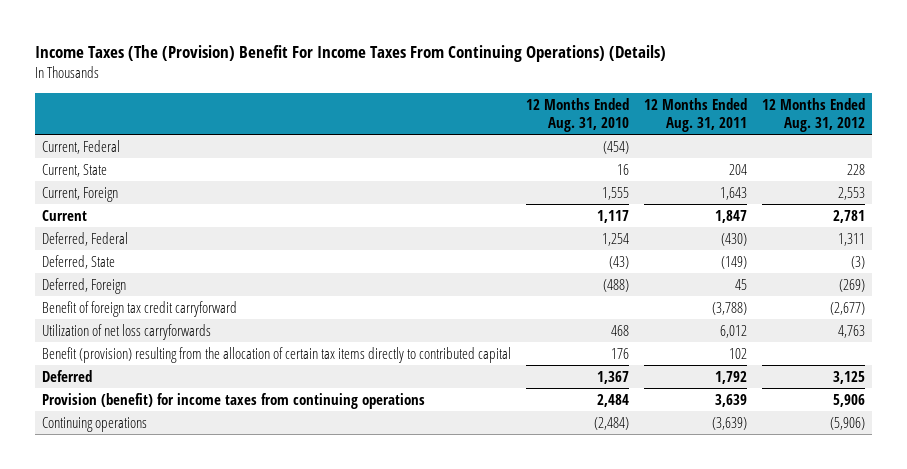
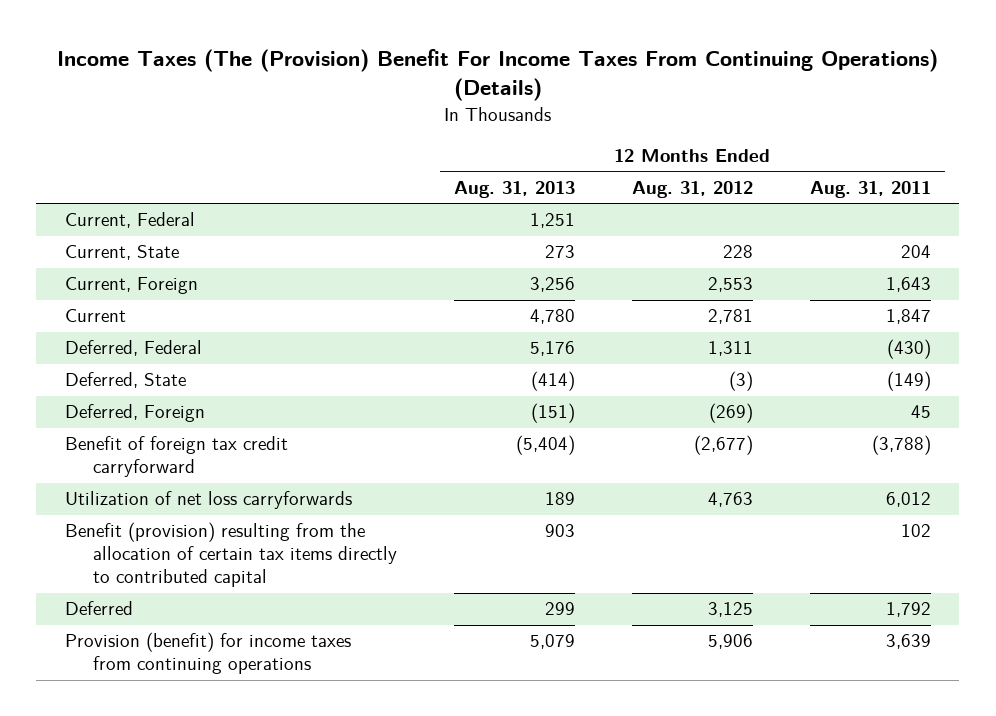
[526,97,630,132] 12 Months Ended Aug. 31, 2010 -> none
none -> [454,180,576,198] Aug. 31, 2013
[42,416,148,432] Continuing operations -> none

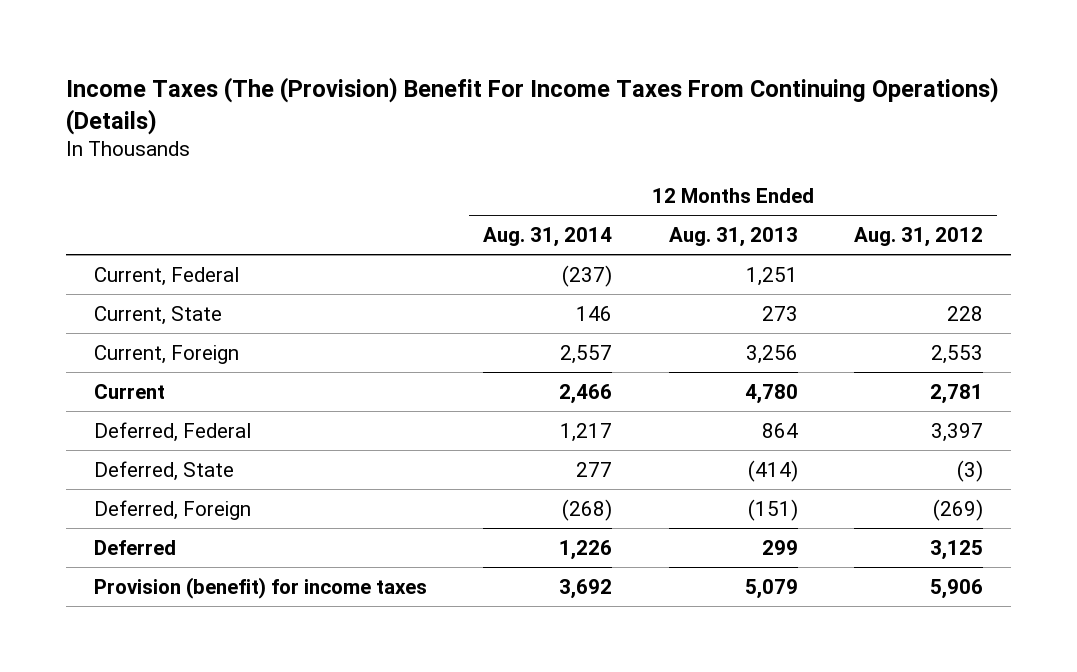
[809,180,931,198] Aug. 31, 2011 -> none
none -> [483,226,613,247] Aug. 31, 2014
[530,341,576,357] 5,176 -> [761,422,798,438] 864
[707,341,753,357] 1,311 -> [931,422,984,442] 3,397
[64,436,288,478] Benefit of foreign tax credit carryforward -> none
[64,491,352,510] Utilization of net loss carryforwards -> none
[64,522,398,588] Benefit (provision) resulting from the allocation of certain tax items directly to contributed capital -> none
[64,632,351,675] Provision (benefit) for income taxes from continuing operations -> [94,576,428,599] Provision (benefit) for income taxes

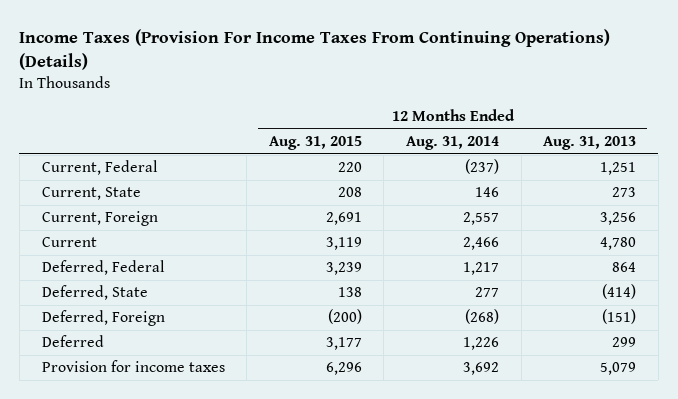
[65,77,999,135] Income Taxes (The (Provision) Benefit For Income Taxes From Continuing Operations) (Details) -> [19,29,611,71] Income Taxes (Provision For Income Taxes From Continuing Operations) (Details)
[854,226,984,247] Aug. 31, 2012 -> none
none -> [268,135,362,150] Aug. 31, 2015
[94,576,428,599] Provision (benefit) for income taxes -> [41,360,225,373] Provision for income taxes

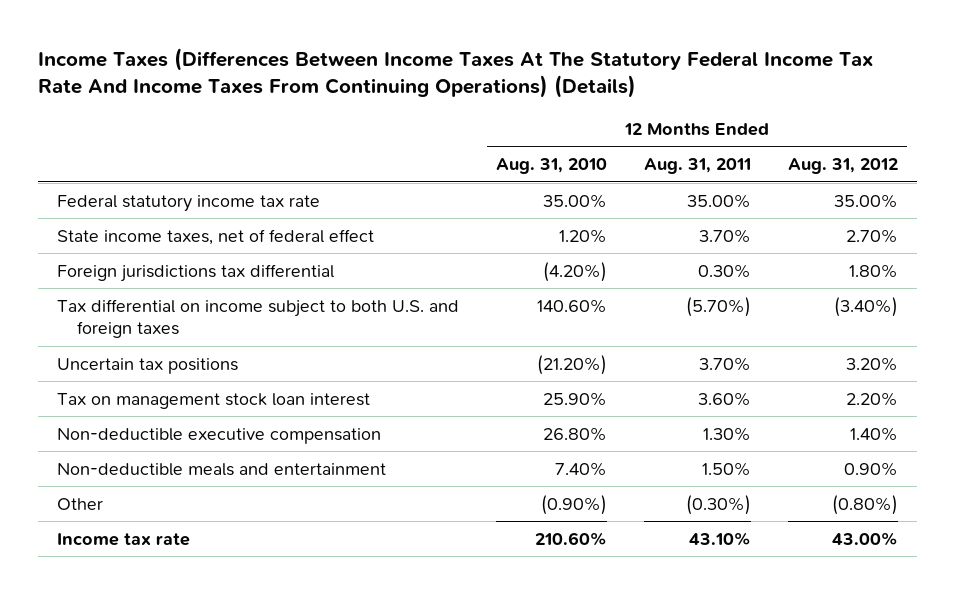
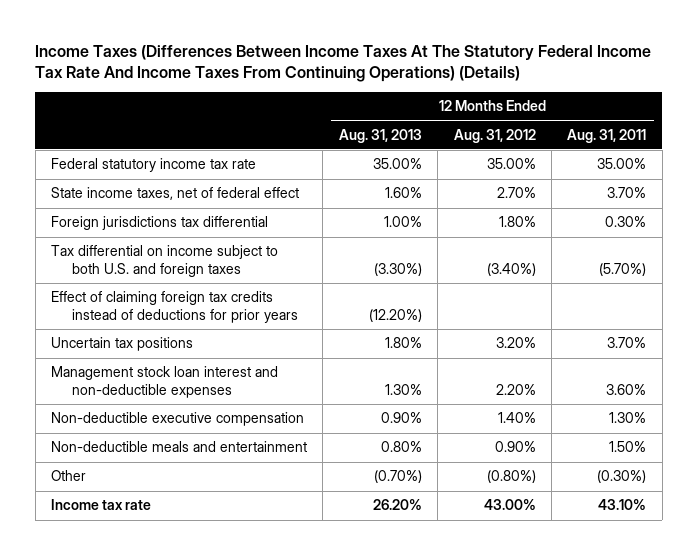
[495,158,607,175] Aug. 31, 2010 -> none
none -> [338,128,422,143] Aug. 31, 2013
none -> [51,291,299,324] Effect of claiming foreign tax credits instead of deductions for prior years
[56,392,370,409] Tax on management stock loan interest -> [51,366,279,399] Management stock loan interest and non-deductible expenses

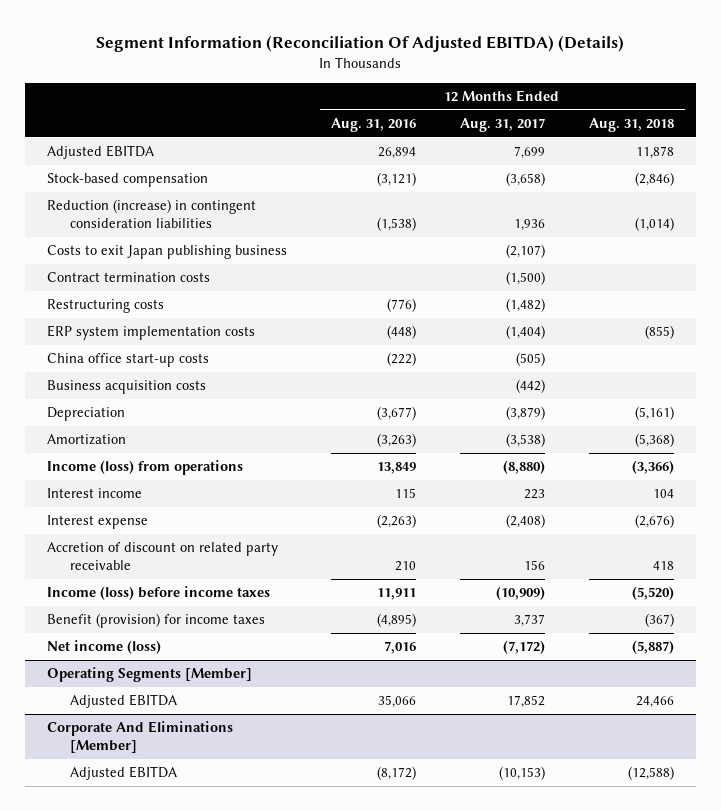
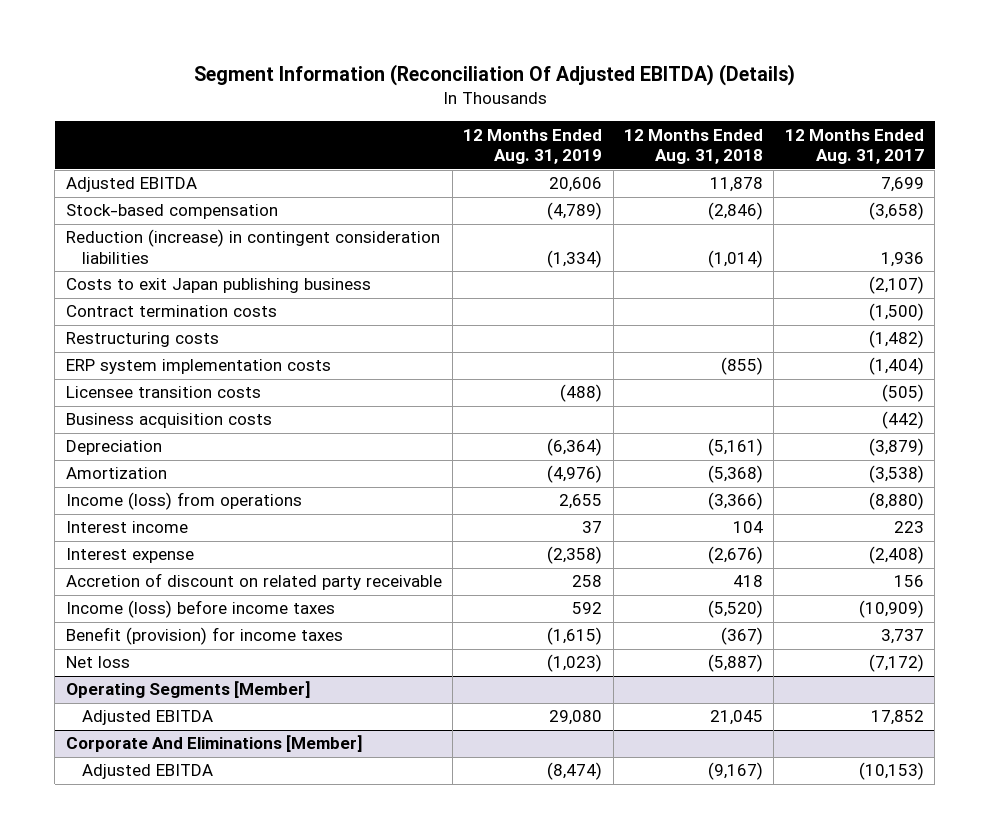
[330,117,416,132] Aug. 31, 2016 -> none
none -> [463,128,603,165] 12 Months Ended Aug. 31, 2019
[47,353,210,368] China office start-up costs -> [65,386,261,399] Licensee transition costs
[47,640,162,655] Net income (loss) -> [65,656,130,669] Net loss
[635,696,674,709] 24,466 -> [709,710,763,726] 21,045
[627,766,674,781] (12,588) -> [707,762,763,781] (9,167)

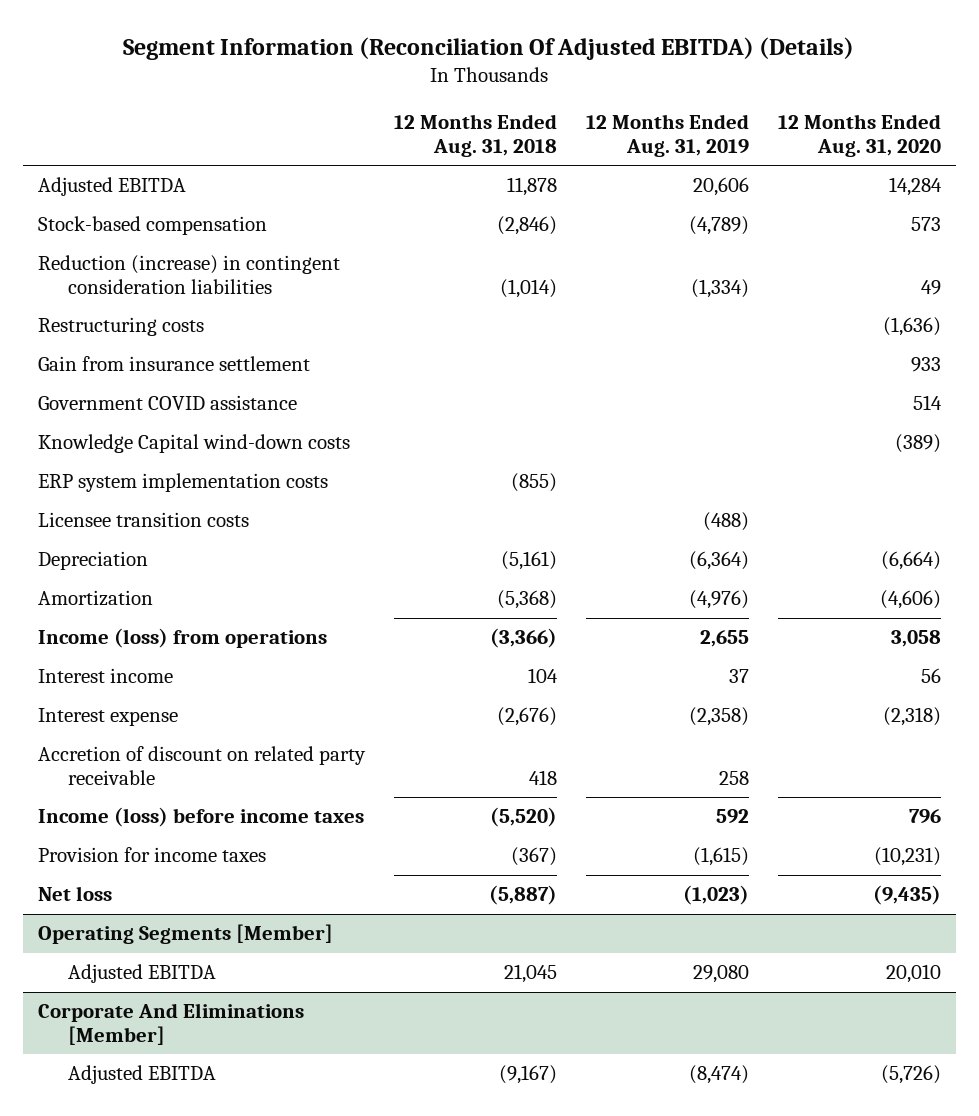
[784,128,924,165] 12 Months Ended Aug. 31, 2017 -> none
none -> [778,114,942,157] 12 Months Ended Aug. 31, 2020
[65,278,371,294] Costs to exit Japan publishing business -> none
[65,305,277,318] Contract termination costs -> none
none -> [37,356,310,372] Gain from insurance settlement
none -> [37,395,297,411] Government COVID assistance
none -> [37,434,350,454] Knowledge Capital wind-down costs
[65,413,272,429] Business acquisition costs -> none
[65,627,343,646] Benefit (provision) for income taxes -> [37,847,266,863] Provision for income taxes

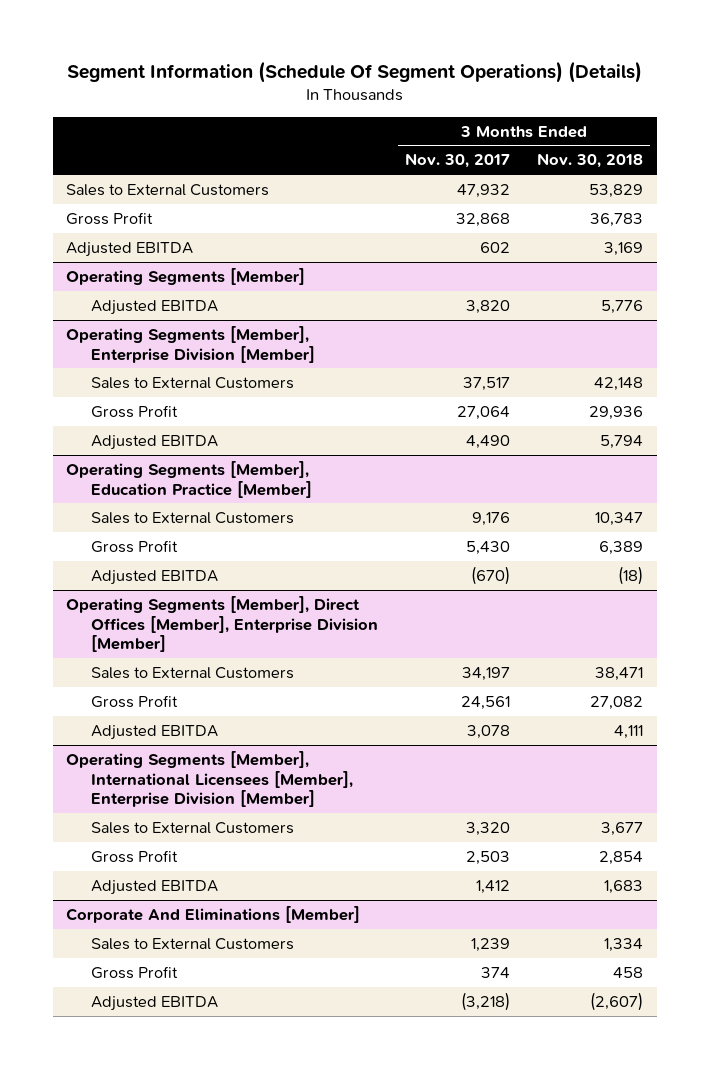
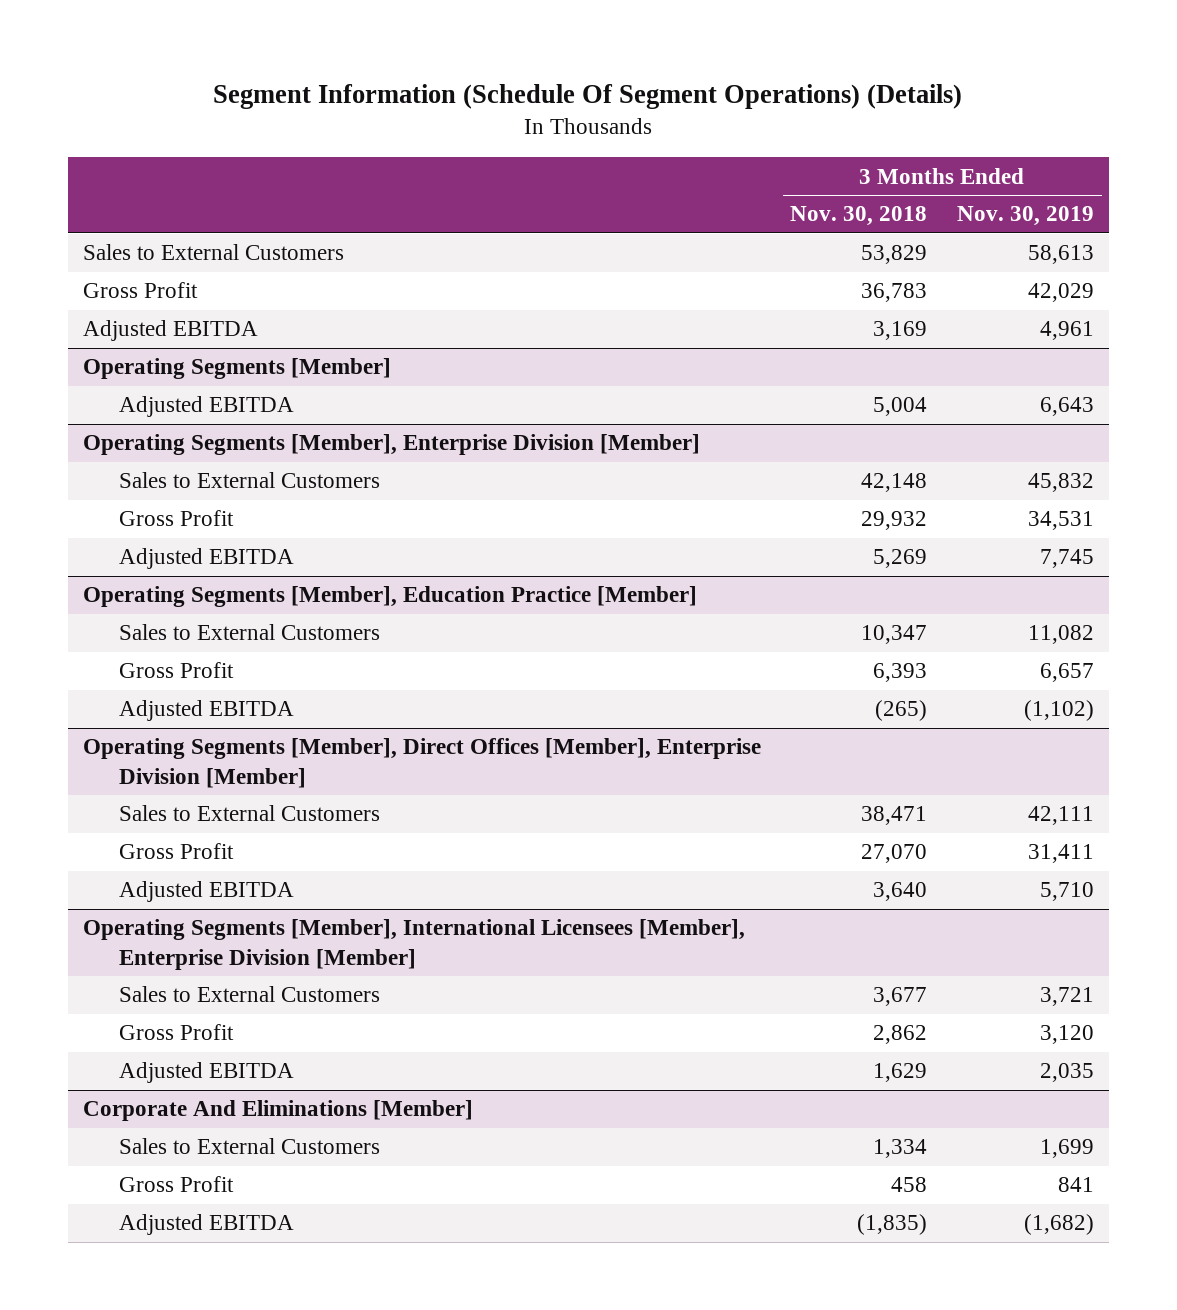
[405,153,511,169] Nov. 30, 2017 -> none
none -> [957,206,1095,227] Nov. 30, 2019
[601,299,644,314] 5,776 -> [873,397,928,417] 5,004
[589,405,644,420] 29,936 -> [861,511,928,531] 29,932
[600,434,644,449] 5,794 -> [873,549,928,569] 5,269
[599,540,644,555] 6,389 -> [873,663,928,683] 6,393
[618,565,644,585] (18) -> [875,700,928,722] (265)
[590,695,644,710] 27,082 -> [861,844,928,864] 27,070
[614,724,644,739] 4,111 -> [873,882,928,902] 3,640
[599,850,644,865] 2,854 -> [873,1025,928,1045] 2,862
[604,879,644,894] 1,683 -> [873,1063,928,1083] 1,629
[590,991,644,1011] (2,607) -> [857,1214,928,1236] (1,835)

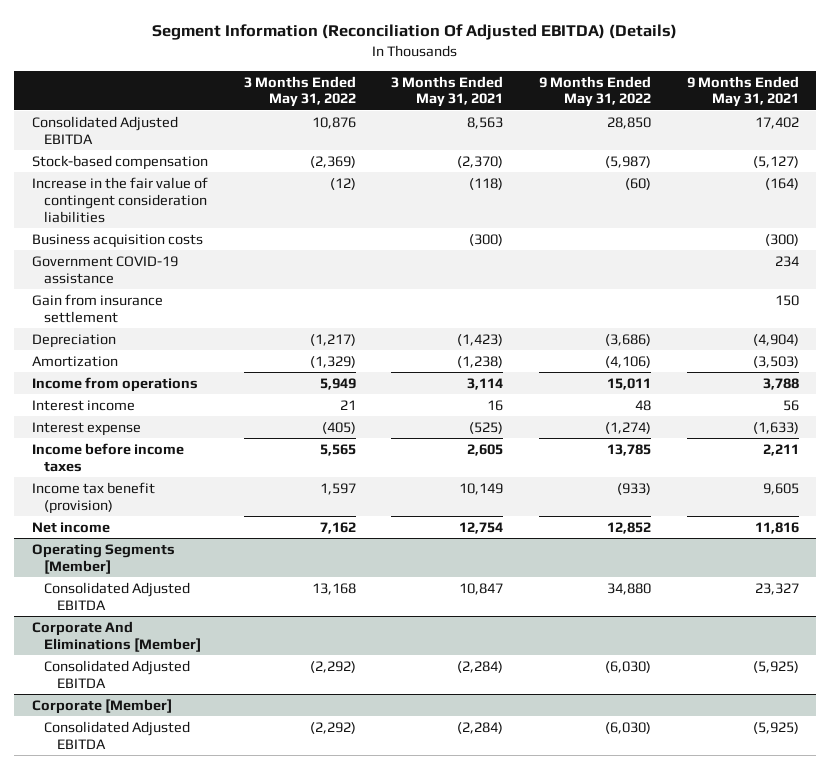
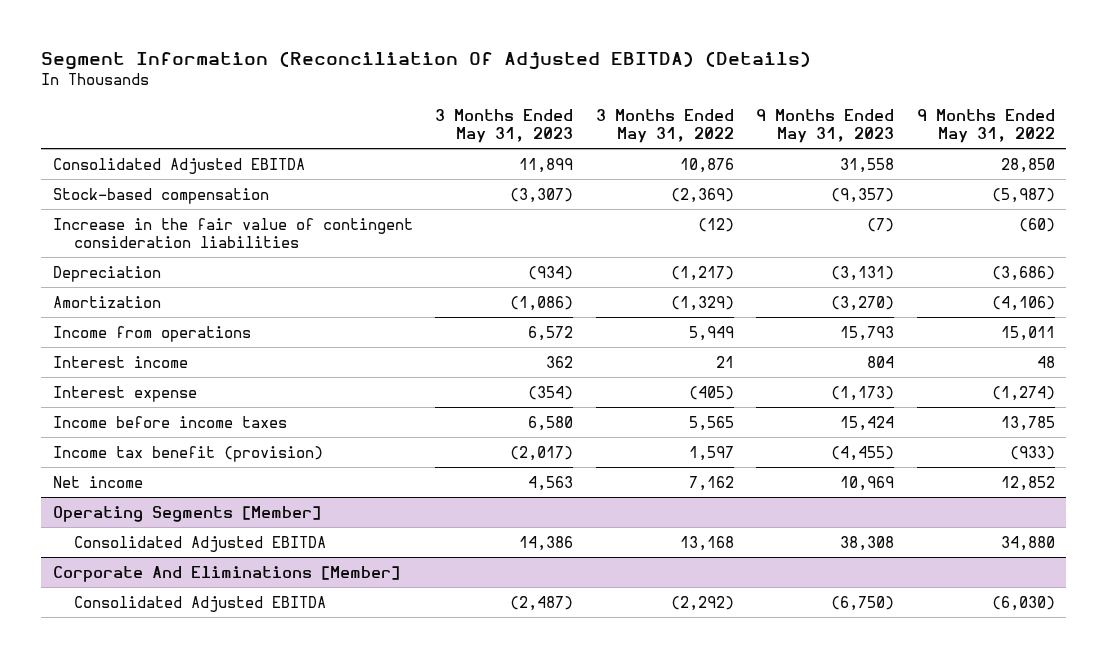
[391,75,504,108] 3 Months Ended May 31, 2021 -> none
[686,75,799,108] 9 Months Ended May 31, 2021 -> none
none -> [435,108,574,144] 3 Months Ended May 31, 2023
none -> [756,108,895,144] 9 Months Ended May 31, 2023
[31,233,203,248] Business acquisition costs -> none
[31,255,178,284] Government COVID-19 assistance -> none
[31,293,163,323] Gain from insurance settlement -> none
[31,698,172,714] Corporate [Member] -> none
[44,720,191,749] Consolidated Adjusted EBITDA -> none

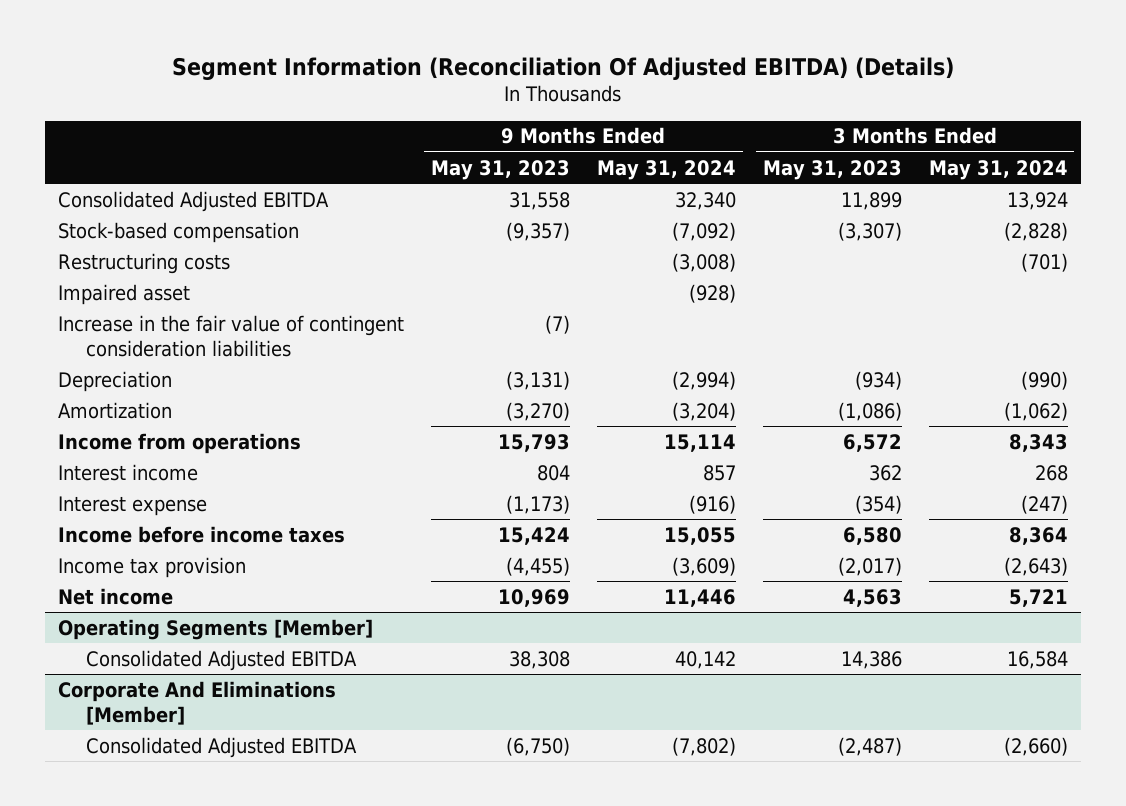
[595,108,734,144] 3 Months Ended May 31, 2022 -> none
[916,108,1055,144] 9 Months Ended May 31, 2022 -> none
none -> [596,159,736,180] May 31, 2024
none -> [928,159,1068,180] May 31, 2024
none -> [58,252,231,274] Restructuring costs
none -> [58,283,191,305] Impaired asset
[52,445,323,462] Income tax benefit (provision) -> [58,556,247,578] Income tax provision

